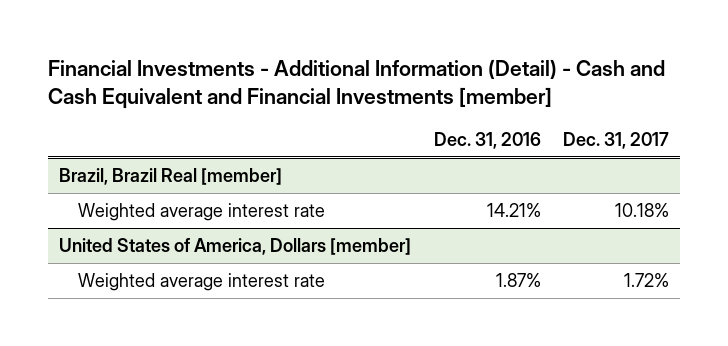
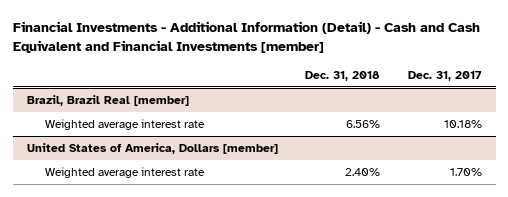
[433,132,541,150] Dec. 31, 2016 -> none
none -> [305,71,381,82] Dec. 31, 2018
[623,272,669,287] 1.72% -> [449,168,482,177] 1.70%

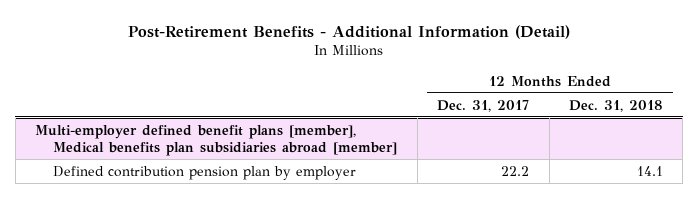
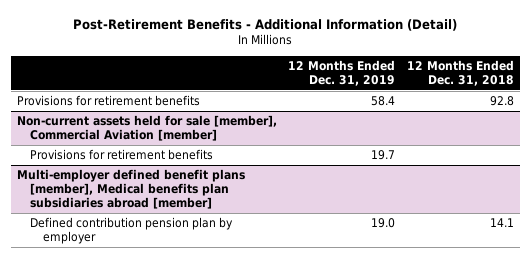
[437,99,530,112] Dec. 31, 2017 -> none
none -> [288,59,396,86] 12 Months Ended Dec. 31, 2019
none -> [16,95,200,107] Provisions for retirement benefits
none -> [16,115,277,142] Non-current assets held for sale [member], Commercial Aviation [member]
none -> [29,149,213,161] Provisions for retirement benefits

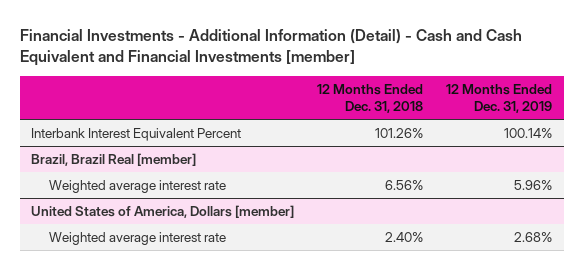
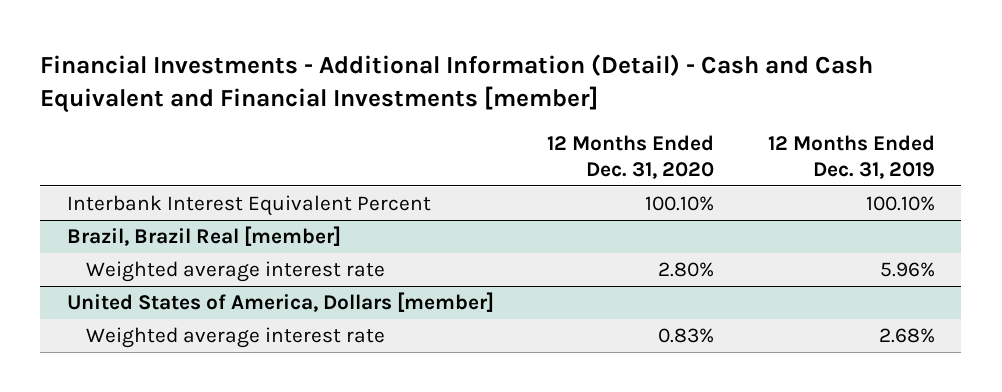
[317,83,424,114] 12 Months Ended Dec. 31, 2018 -> none
none -> [547,135,715,180] 12 Months Ended Dec. 31, 2020
[504,127,553,138] 100.14% -> [865,196,935,212] 100.10%

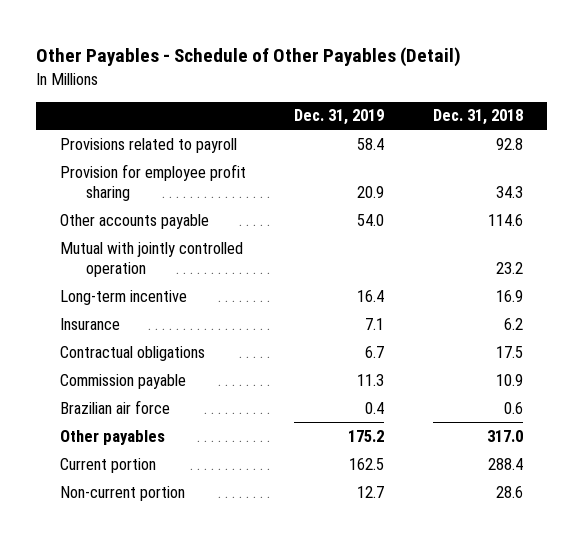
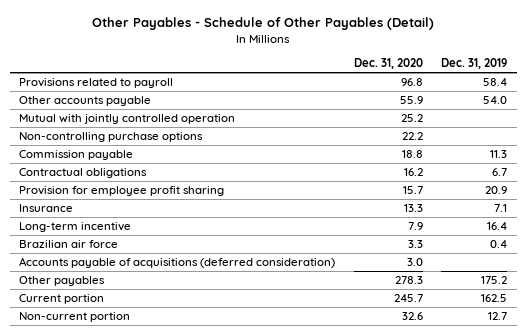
[432,109,523,126] Dec. 31, 2018 -> none
none -> [353,58,423,70] Dec. 31, 2020
none -> [19,132,204,143] Non-controlling purchase options
[60,345,206,361] Contractual obligations -> [19,168,148,179] Contractual obligations
[60,163,247,201] Provision for employee profit sharing -> [19,186,225,197] Provision for employee profit sharing
[60,317,121,330] Insurance -> [19,204,74,213] Insurance
[60,289,188,305] Long-term incentive -> [19,222,132,233] Long-term incentive
none -> [19,257,336,269] Accounts payable of acquisitions (deferred consideration)

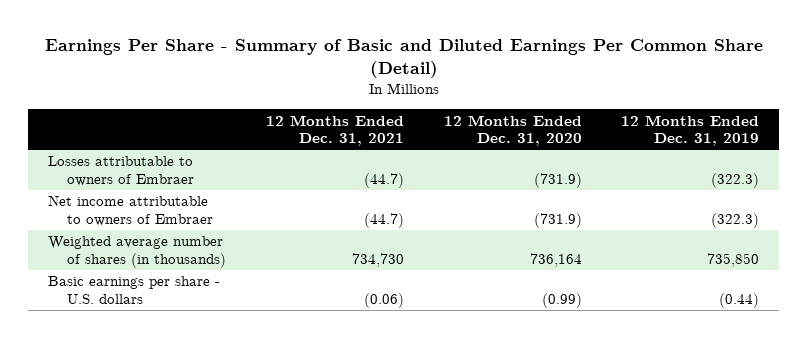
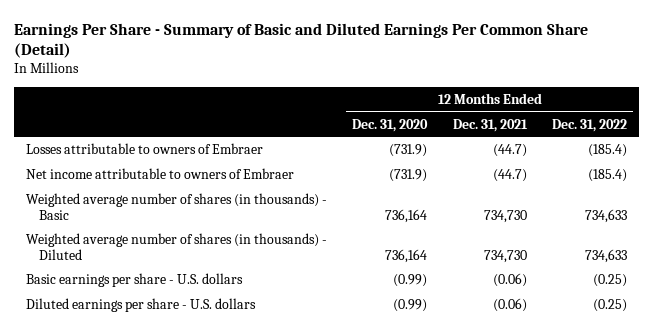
[621,114,760,147] 12 Months Ended Dec. 31, 2019 -> none
none -> [551,118,627,132] Dec. 31, 2022
[48,236,226,268] Weighted average number of shares (in thousands) -> [26,192,328,220] Weighted average number of shares (in thousands) - Basic
none -> [26,232,328,260] Weighted average number of shares (in thousands) - Diluted
none -> [26,297,257,312] Diluted earnings per share - U.S. dollars

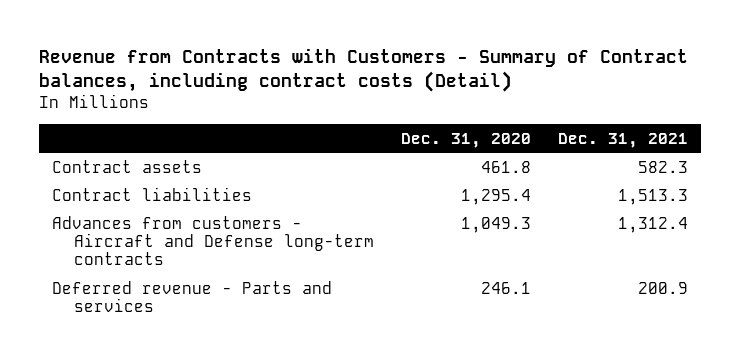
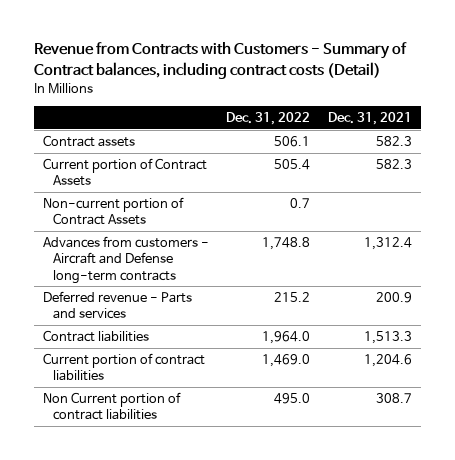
[400,132,531,148] Dec. 31, 2020 -> none
none -> [226,112,311,126] Dec. 31, 2022
none -> [42,158,207,187] Current portion of Contract Assets
none -> [42,197,184,226] Non-current portion of Contract Assets
[52,186,253,201] Contract liabilities -> [42,330,149,343] Contract liabilities
none -> [42,353,205,382] Current portion of contract liabilities
none -> [42,392,181,421] Non Current portion of contract liabilities

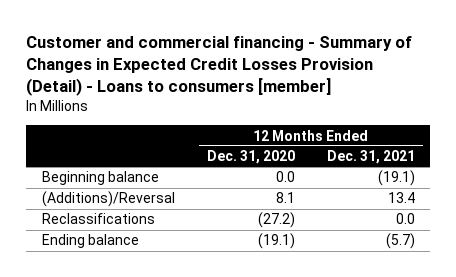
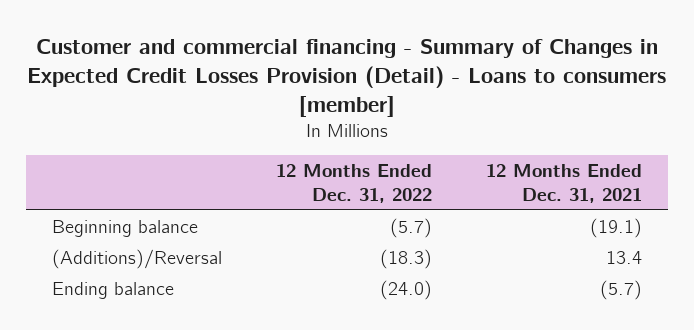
[206,150,295,165] Dec. 31, 2020 -> none
none -> [276,163,433,203] 12 Months Ended Dec. 31, 2022
[41,213,155,225] Reclassifications -> none

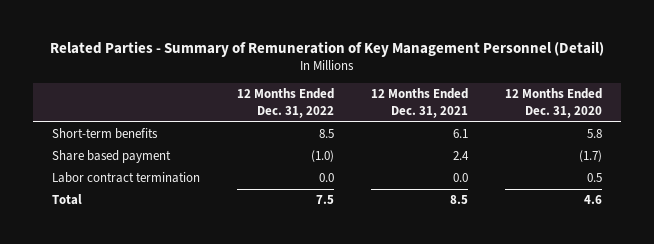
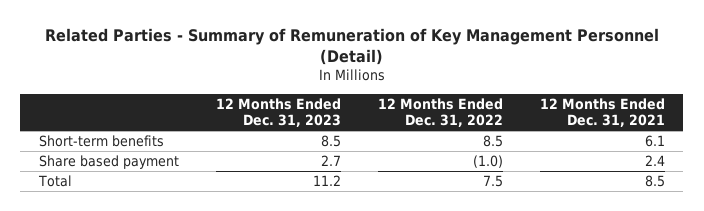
[505,88,603,118] 12 Months Ended Dec. 31, 2020 -> none
none -> [215,97,341,127] 12 Months Ended Dec. 31, 2023
[51,172,200,184] Labor contract termination -> none

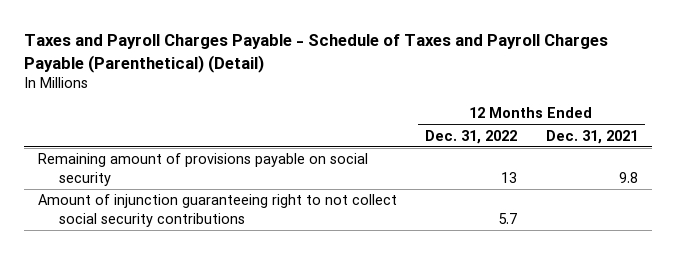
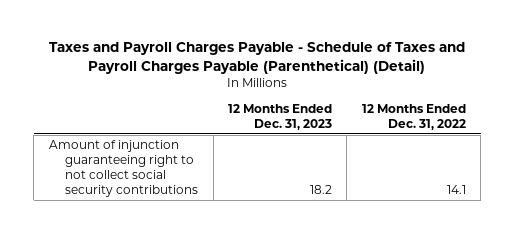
[545,129,638,144] Dec. 31, 2021 -> none
none -> [228,103,333,130] 12 Months Ended Dec. 31, 2023
[38,153,369,186] Remaining amount of provisions payable on social security -> none
[498,212,518,224] 5.7 -> [446,185,466,195] 14.1

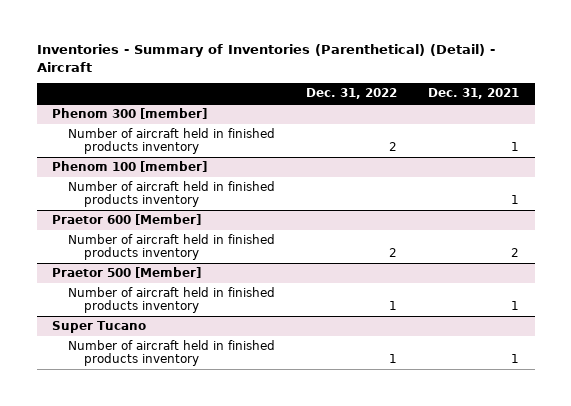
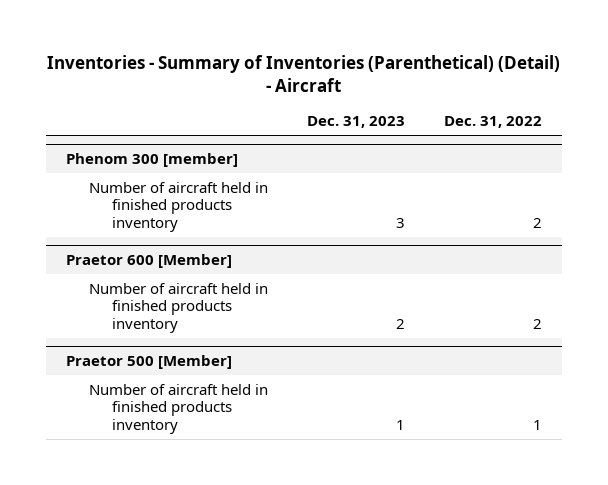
[428,88,520,100] Dec. 31, 2021 -> none
none -> [307,116,406,129] Dec. 31, 2023
[52,161,208,173] Phenom 100 [member] -> none
[68,181,276,208] Number of aircraft held in finished products inventory -> none
[52,321,147,334] Super Tucano -> none
[68,340,276,367] Number of aircraft held in finished products inventory -> none

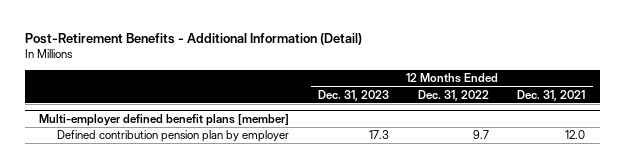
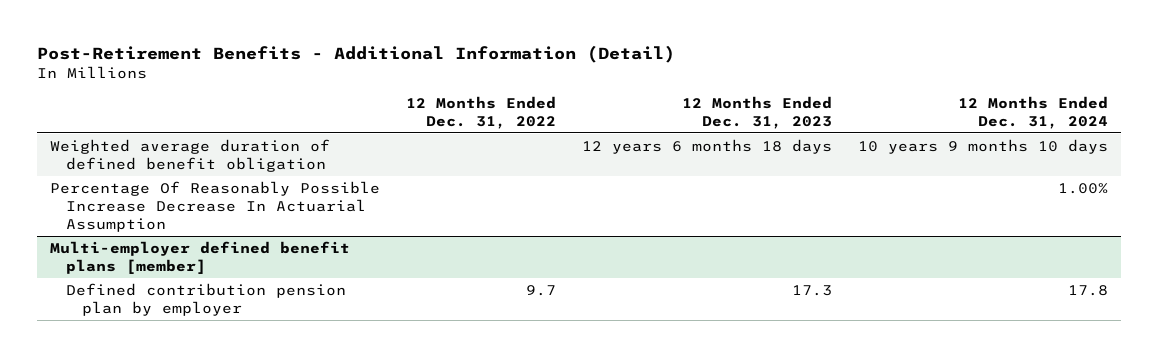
[517,89,586,101] Dec. 31, 2021 -> none
none -> [958,96,1109,130] 12 Months Ended Dec. 31, 2024
none -> [50,138,331,172] Weighted average duration of defined benefit obligation
none -> [50,180,381,232] Percentage Of Reasonably Possible Increase Decrease In Actuarial Assumption

